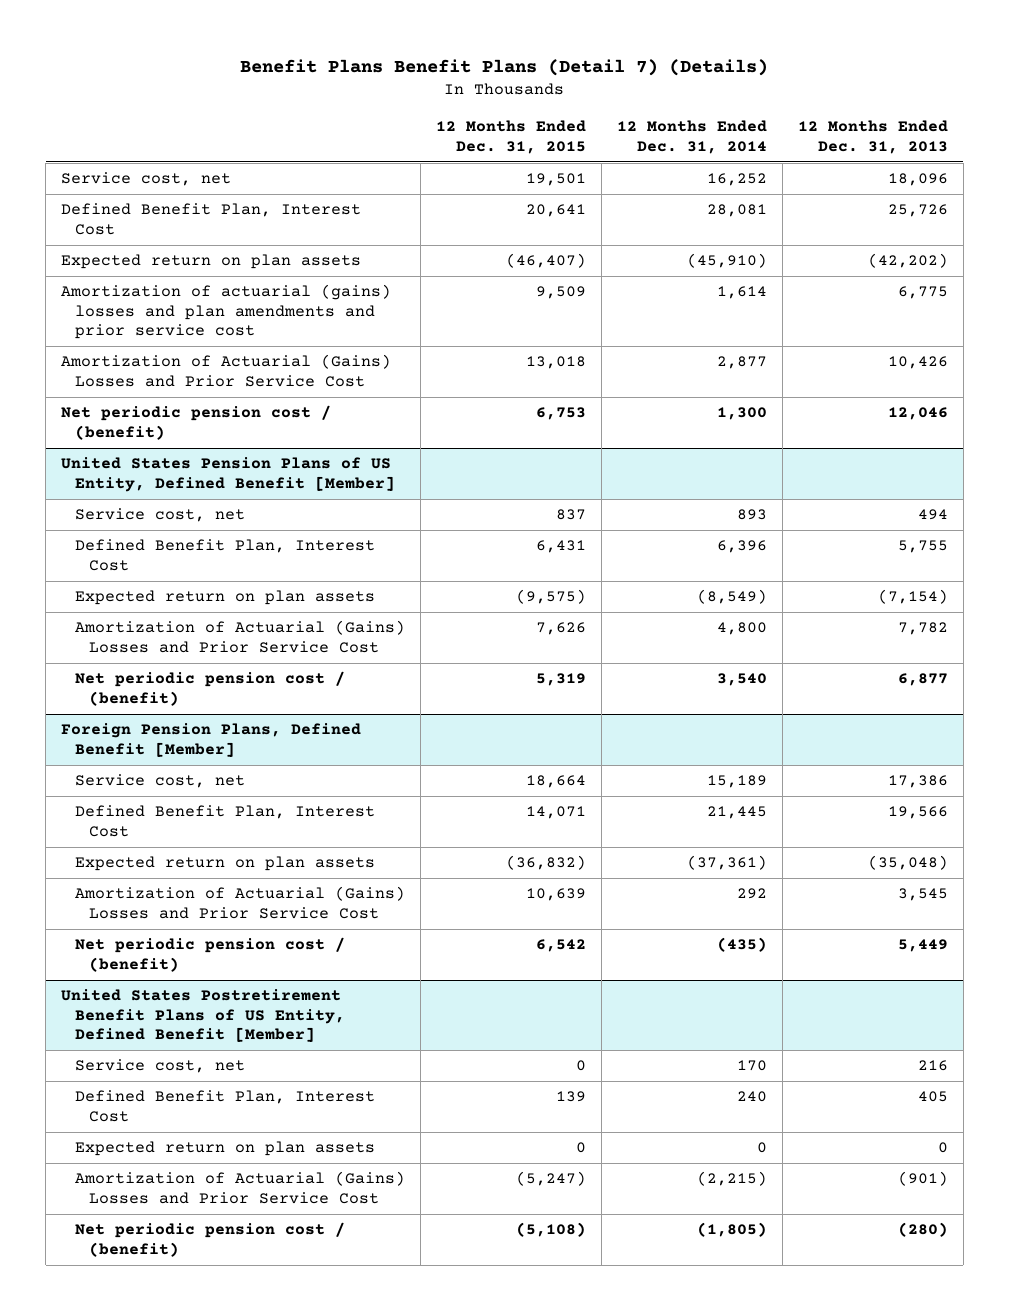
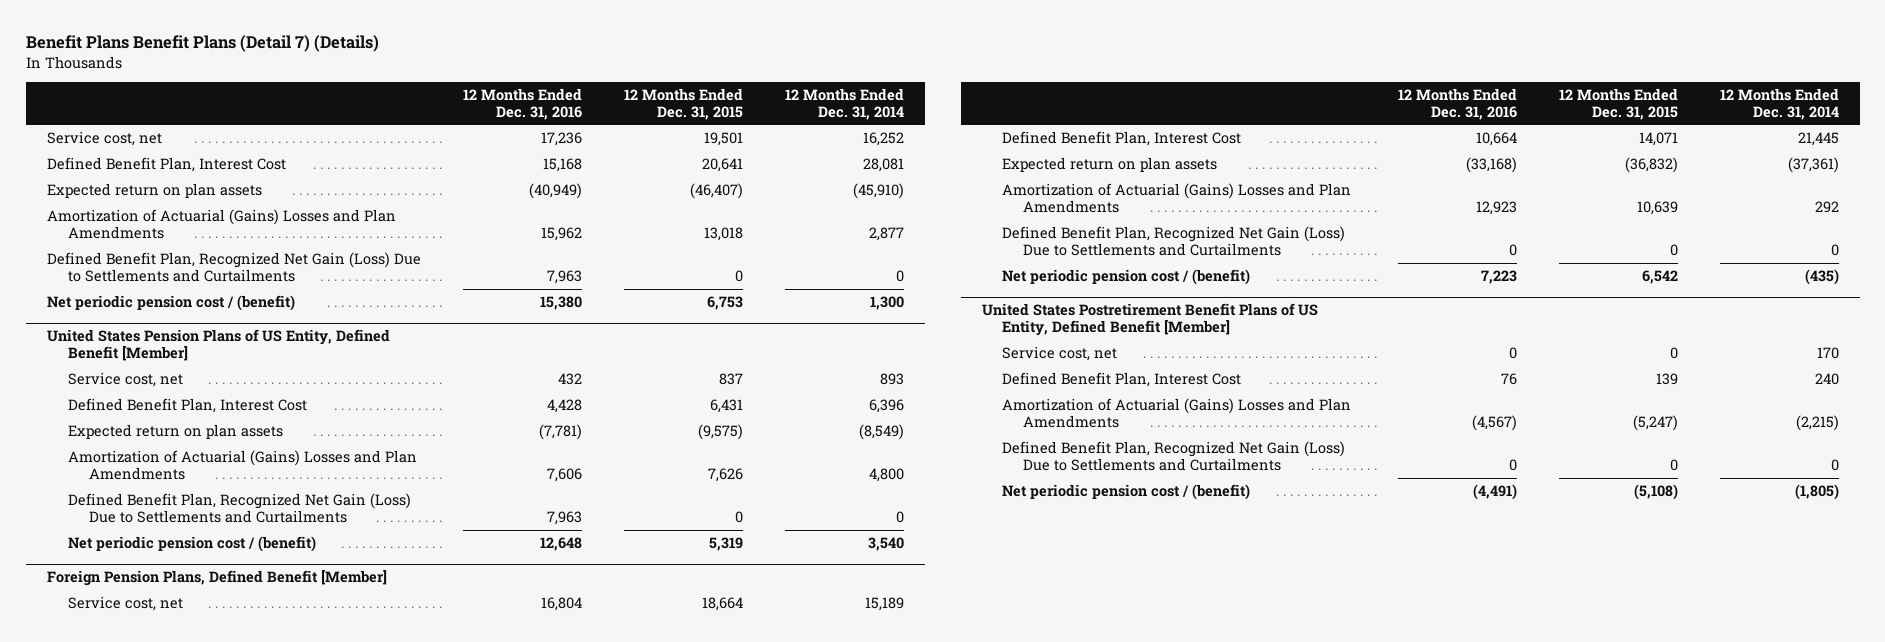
[797,120,948,154] 12 Months Ended Dec. 31, 2013 -> none
none -> [462,87,582,120] 12 Months Ended Dec. 31, 2016
[61,284,392,340] Amortization of actuarial (gains) losses and plan amendments and prior service cost -> none
[61,354,392,387] Amortization of Actuarial (Gains) Losses and Prior Service Cost -> [46,208,396,239] Amortization of Actuarial (Gains) Losses and Plan Amendments
none -> [46,251,421,282] Defined Benefit Plan, Recognized Net Gain (Loss) Due to Settlements and Curtailments
[75,620,406,653] Amortization of Actuarial (Gains) Losses and Prior Service Cost -> [67,449,417,480] Amortization of Actuarial (Gains) Losses and Plan Amendments
none -> [67,492,411,523] Defined Benefit Plan, Recognized Net Gain (Loss) Due to Settlements and Curtailments
[75,886,406,919] Amortization of Actuarial (Gains) Losses and Prior Service Cost -> [1002,182,1352,213] Amortization of Actuarial (Gains) Losses and Plan Amendments
none -> [1002,225,1346,256] Defined Benefit Plan, Recognized Net Gain (Loss) Due to Settlements and Curtailments
[75,1141,376,1157] Expected return on plan assets -> none
[75,1171,406,1204] Amortization of Actuarial (Gains) Losses and Prior Service Cost -> [1002,397,1352,428] Amortization of Actuarial (Gains) Losses and Plan Amendments
none -> [1002,440,1346,471] Defined Benefit Plan, Recognized Net Gain (Loss) Due to Settlements and Curtailments

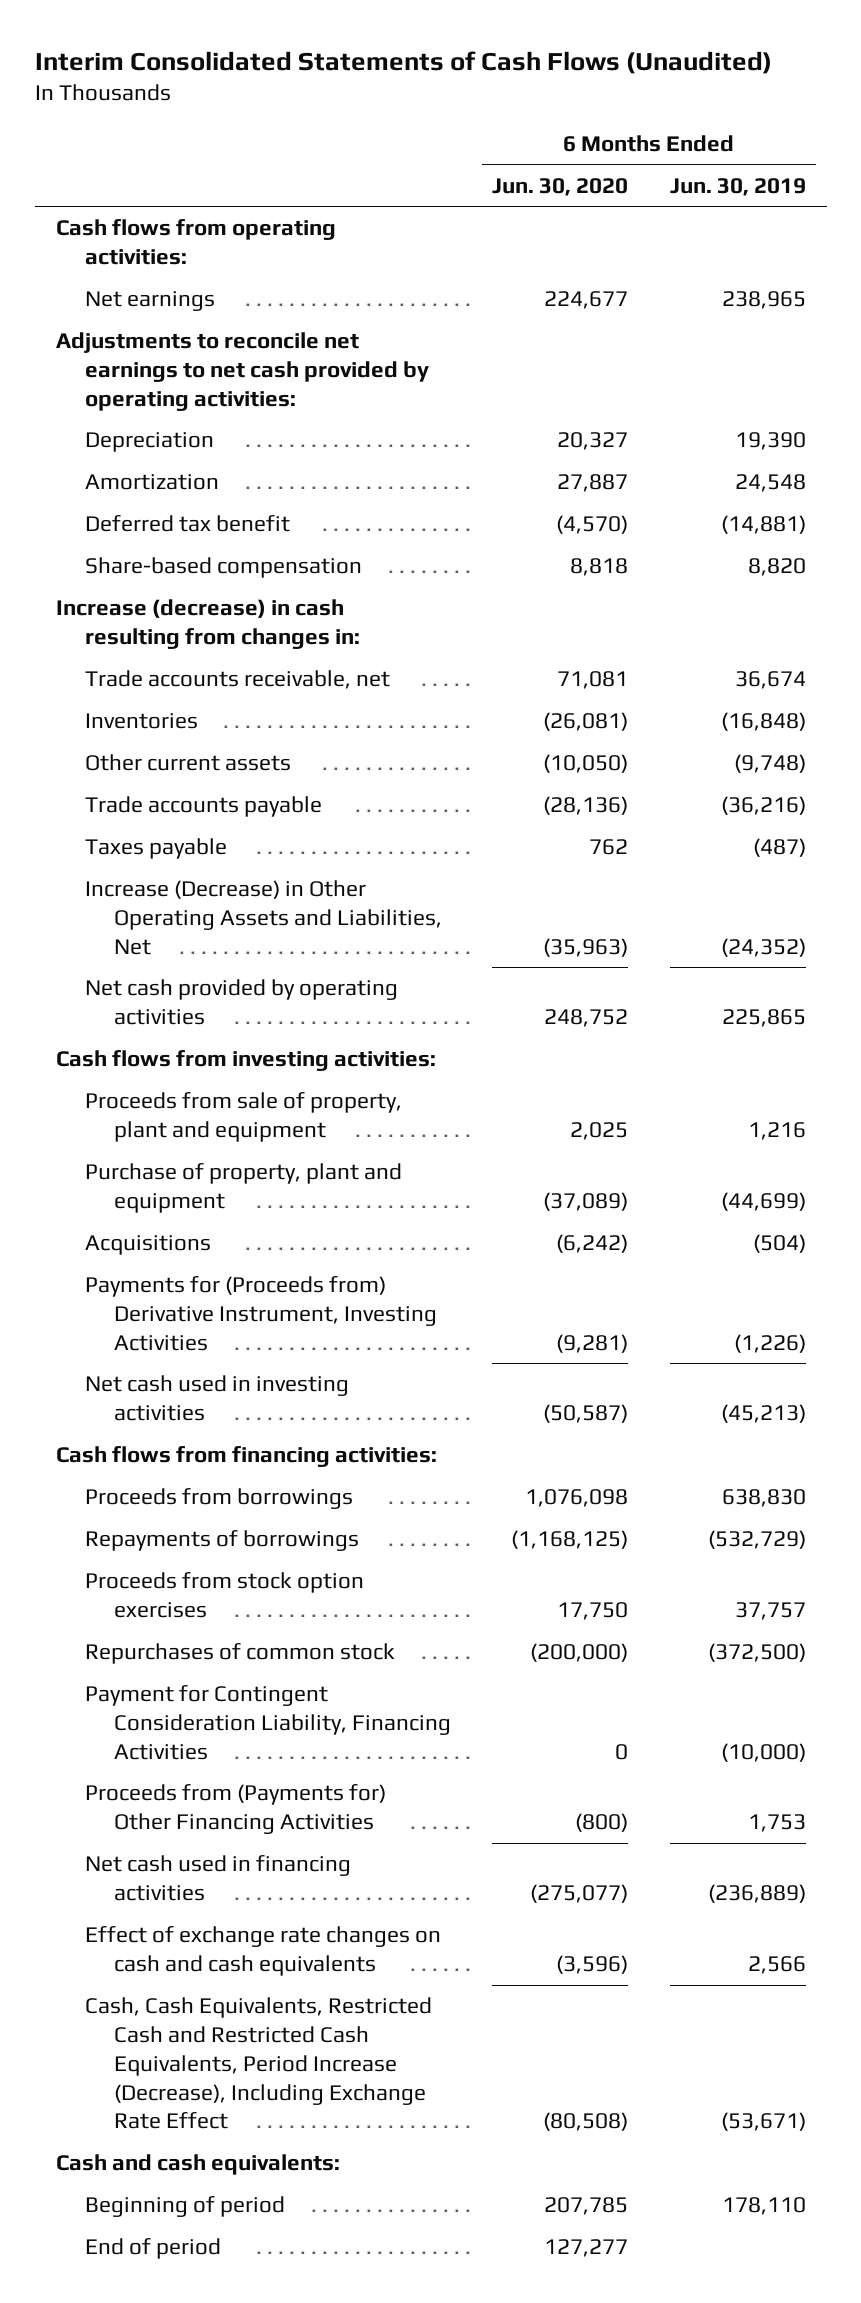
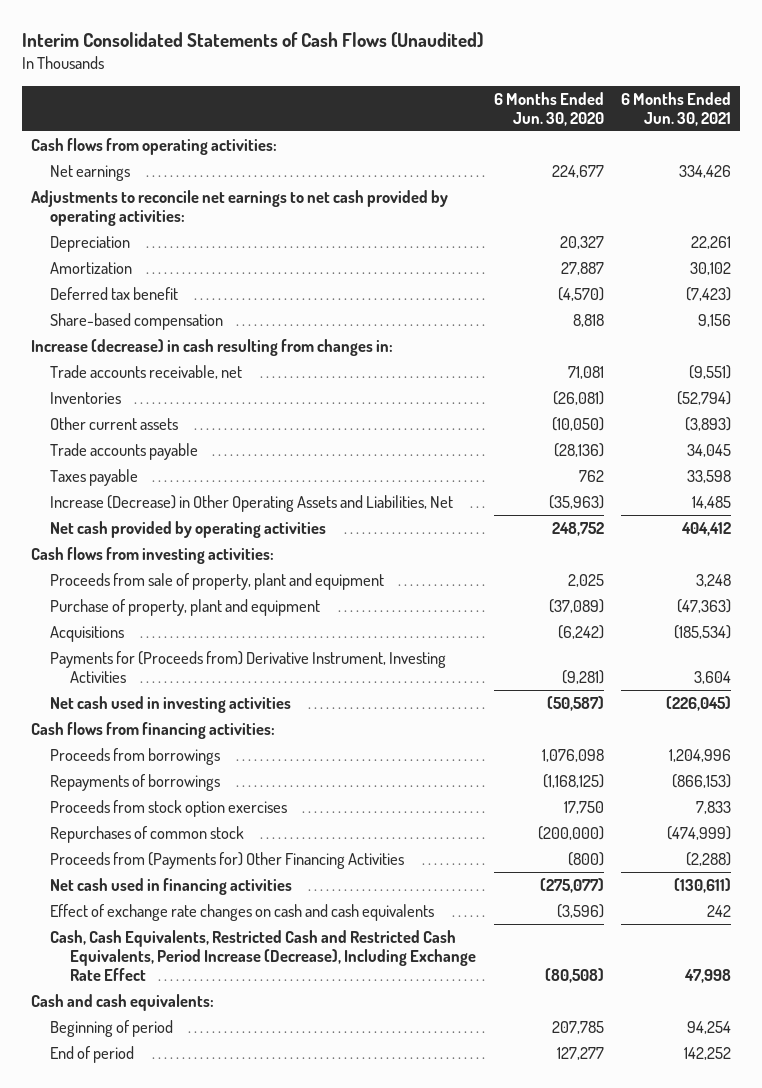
[669,177,806,196] Jun. 30, 2019 -> none
none -> [621,91,732,126] 6 Months Ended Jun. 30, 2021
[84,1685,451,1760] Payment for Contingent Consideration Liability, Financing Activities -> none

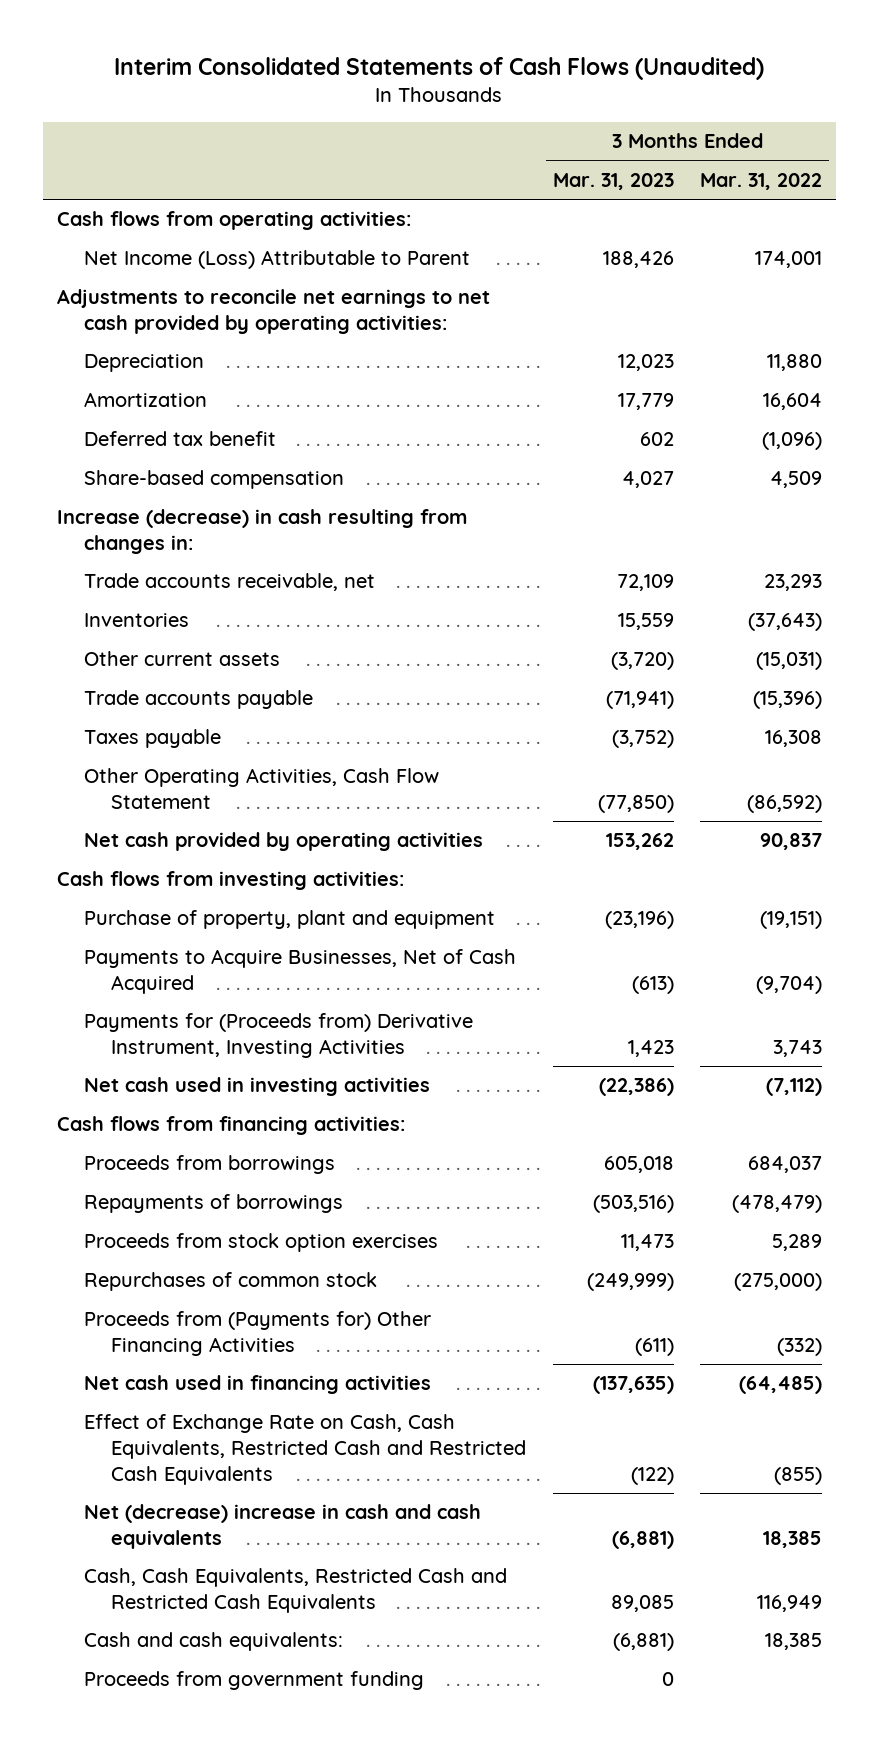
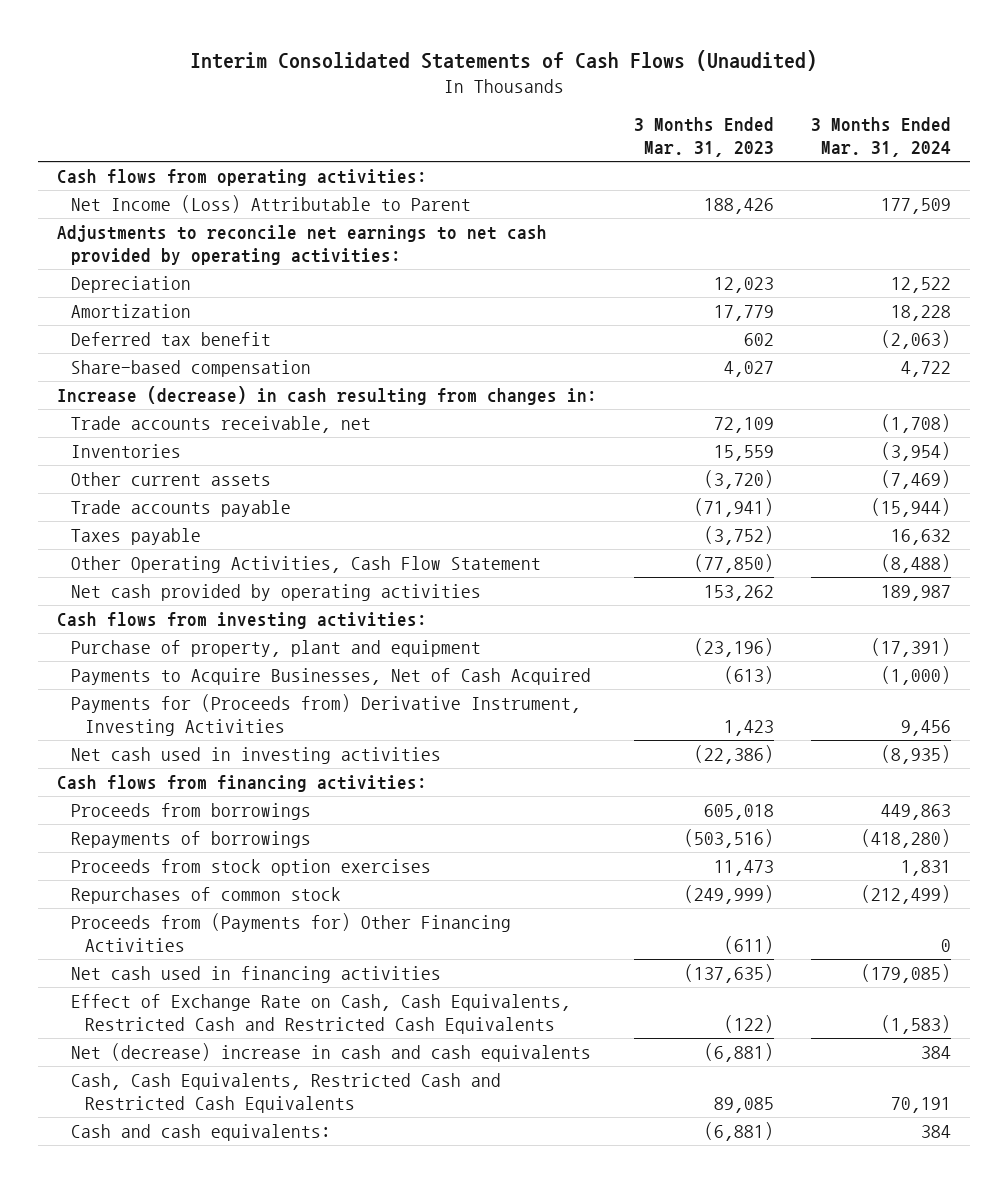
[700,172,823,190] Mar. 31, 2022 -> none
none -> [811,117,952,157] 3 Months Ended Mar. 31, 2024
[83,1671,424,1691] Proceeds from government funding -> none

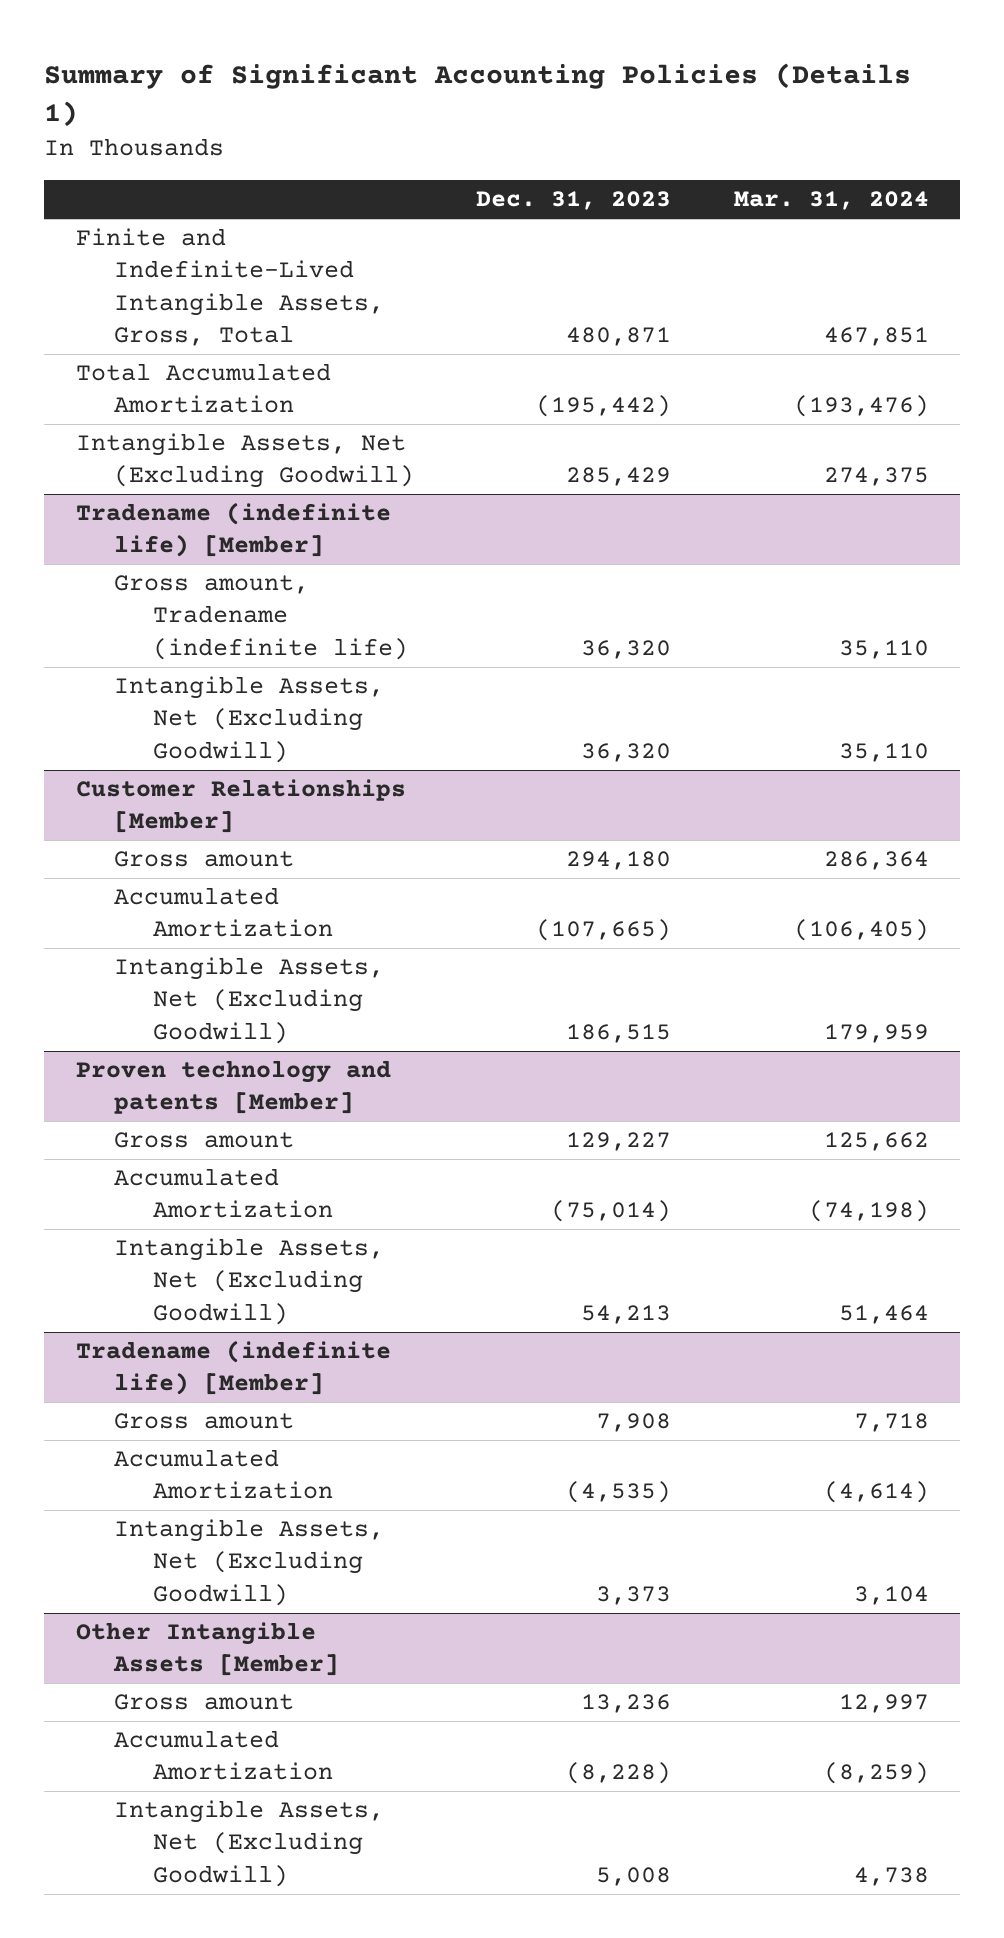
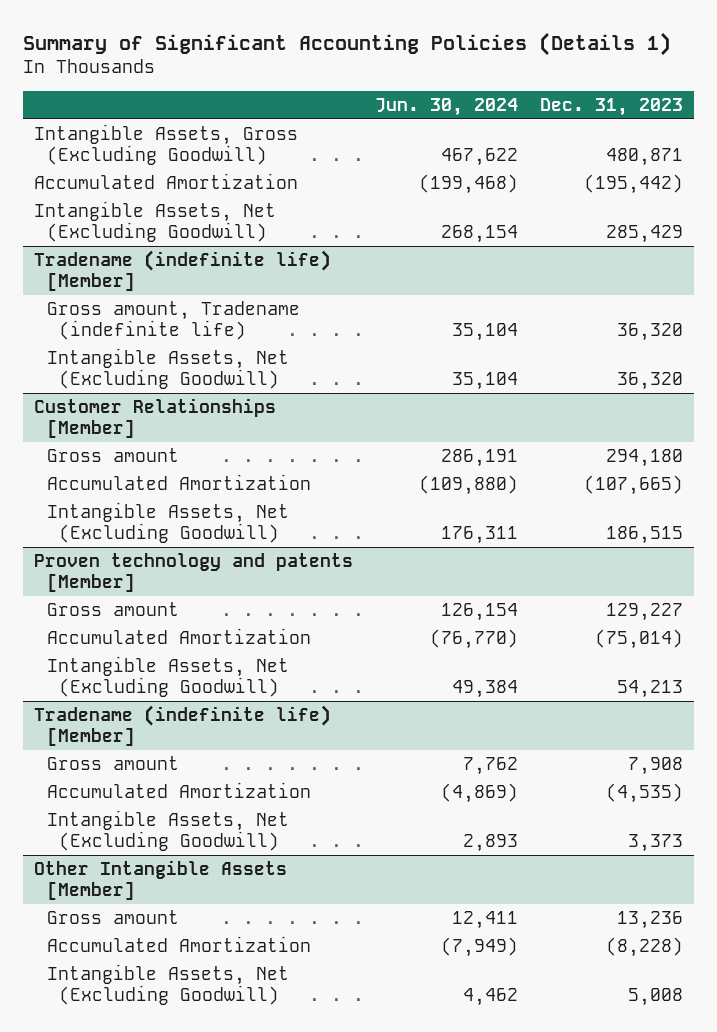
[733,191,929,211] Mar. 31, 2024 -> none
none -> [375,97,519,116] Jun. 30, 2024
[75,228,385,346] Finite and Indefinite-Lived Intangible Assets, Gross, Total -> [34,124,299,166] Intangible Assets, Gross (Excluding Goodwill)
[75,363,331,414] Total Accumulated Amortization -> [34,173,299,190] Accumulated Amortization

